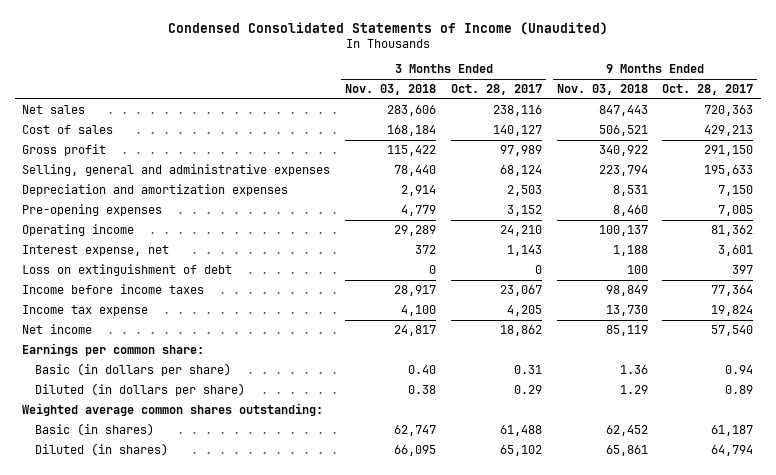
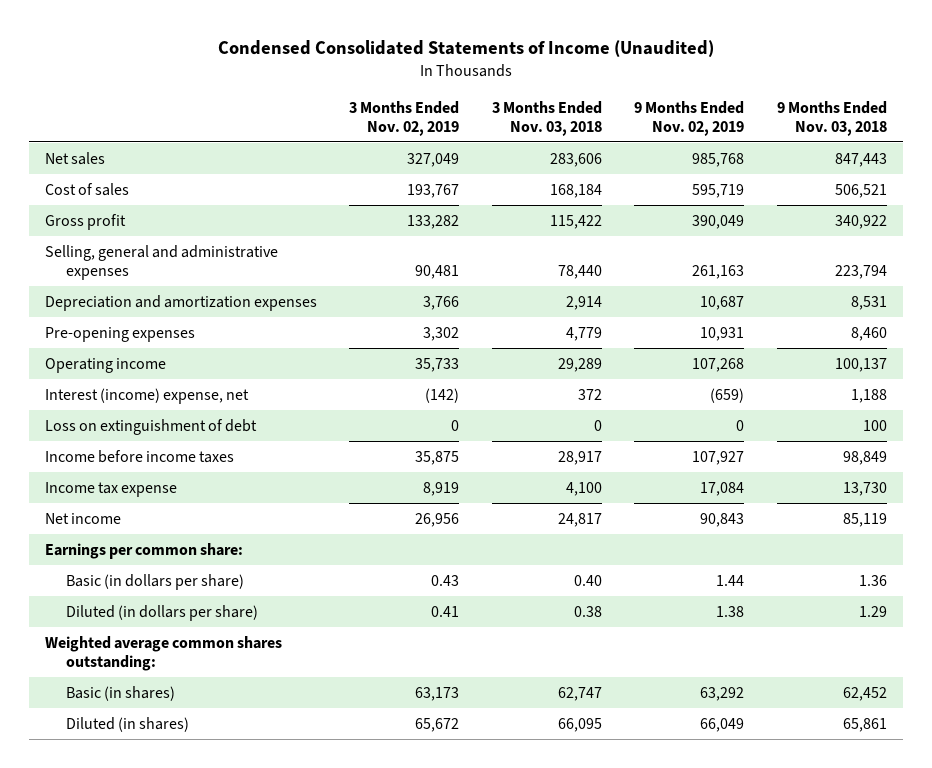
[450,84,542,96] Oct. 28, 2017 -> none
[662,84,754,96] Oct. 28, 2017 -> none
none -> [349,100,460,136] 3 Months Ended Nov. 02, 2019
none -> [634,100,745,136] 9 Months Ended Nov. 02, 2019
[22,244,170,256] Interest expense, net -> [45,387,250,404] Interest (income) expense, net

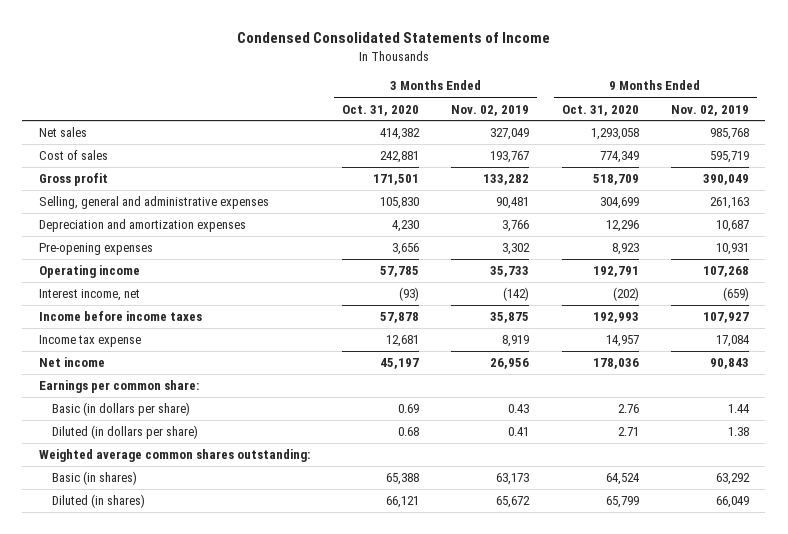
[217,39,714,57] Condensed Consolidated Statements of Income (Unaudited) -> [236,31,550,43] Condensed Consolidated Statements of Income
[491,100,602,136] 3 Months Ended Nov. 03, 2018 -> none
[776,100,887,136] 9 Months Ended Nov. 03, 2018 -> none
none -> [341,104,419,116] Oct. 31, 2020
none -> [561,104,639,116] Oct. 31, 2020
[45,418,258,435] Loss on extinguishment of debt -> none
[45,387,250,404] Interest (income) expense, net -> [38,289,140,302] Interest income, net

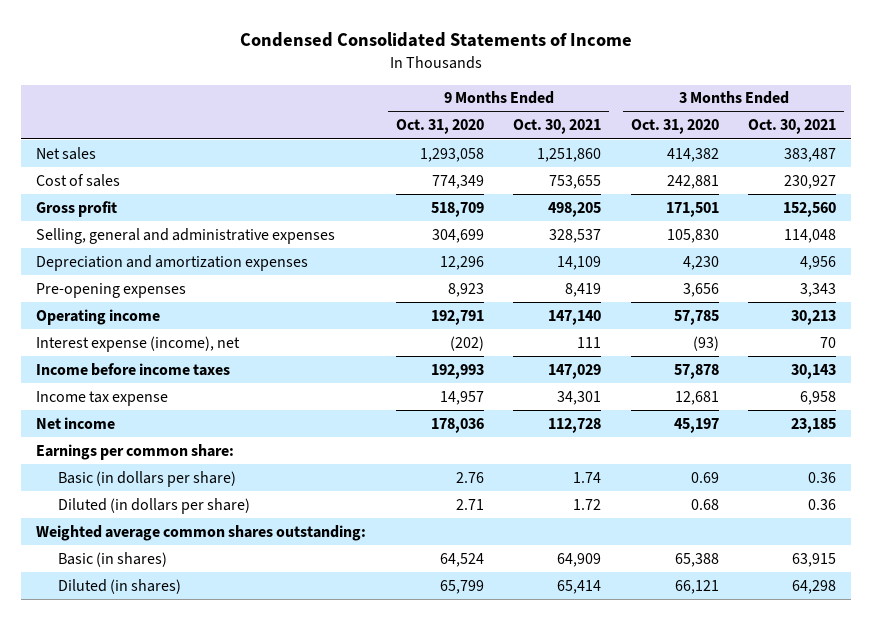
[451,104,530,116] Nov. 02, 2019 -> none
[670,104,749,116] Nov. 02, 2019 -> none
none -> [513,119,602,135] Oct. 30, 2021
none -> [748,119,837,135] Oct. 30, 2021
[38,289,140,302] Interest income, net -> [36,335,241,352] Interest expense (income), net

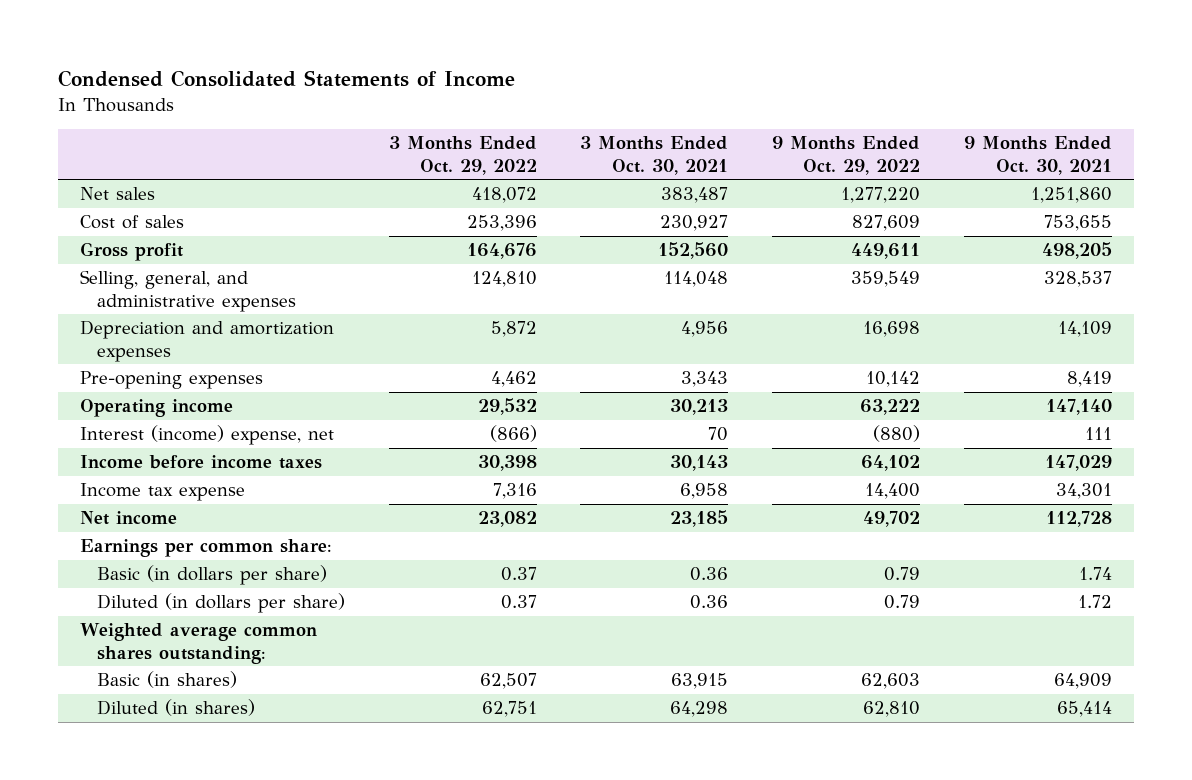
[395,119,484,135] Oct. 31, 2020 -> none
[630,119,719,135] Oct. 31, 2020 -> none
none -> [388,136,537,175] 3 Months Ended Oct. 29, 2022
none -> [772,136,921,175] 9 Months Ended Oct. 29, 2022
[36,227,336,244] Selling, general and administrative expenses -> [79,270,296,312] Selling, general, and administrative expenses
[36,335,241,352] Interest expense (income), net -> [79,425,334,446] Interest (income) expense, net

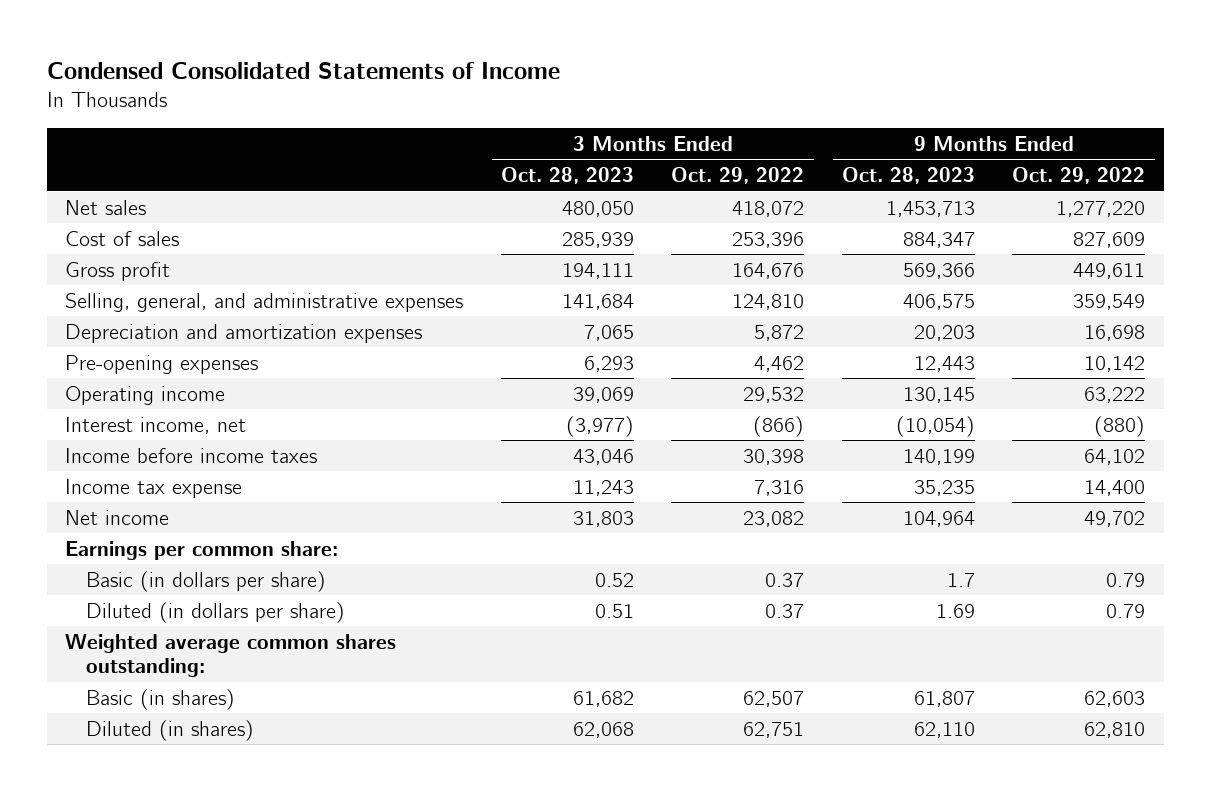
[580,136,729,175] 3 Months Ended Oct. 30, 2021 -> none
[964,136,1113,175] 9 Months Ended Oct. 30, 2021 -> none
none -> [500,167,634,185] Oct. 28, 2023
none -> [841,167,975,185] Oct. 28, 2023
[79,425,334,446] Interest (income) expense, net -> [65,416,247,434] Interest income, net

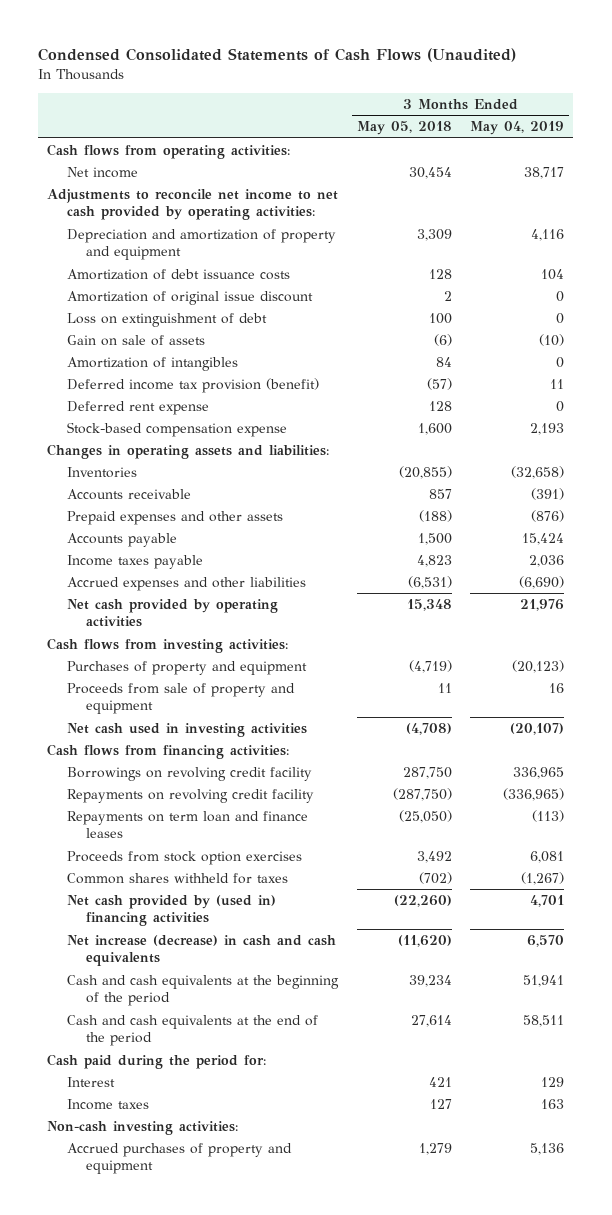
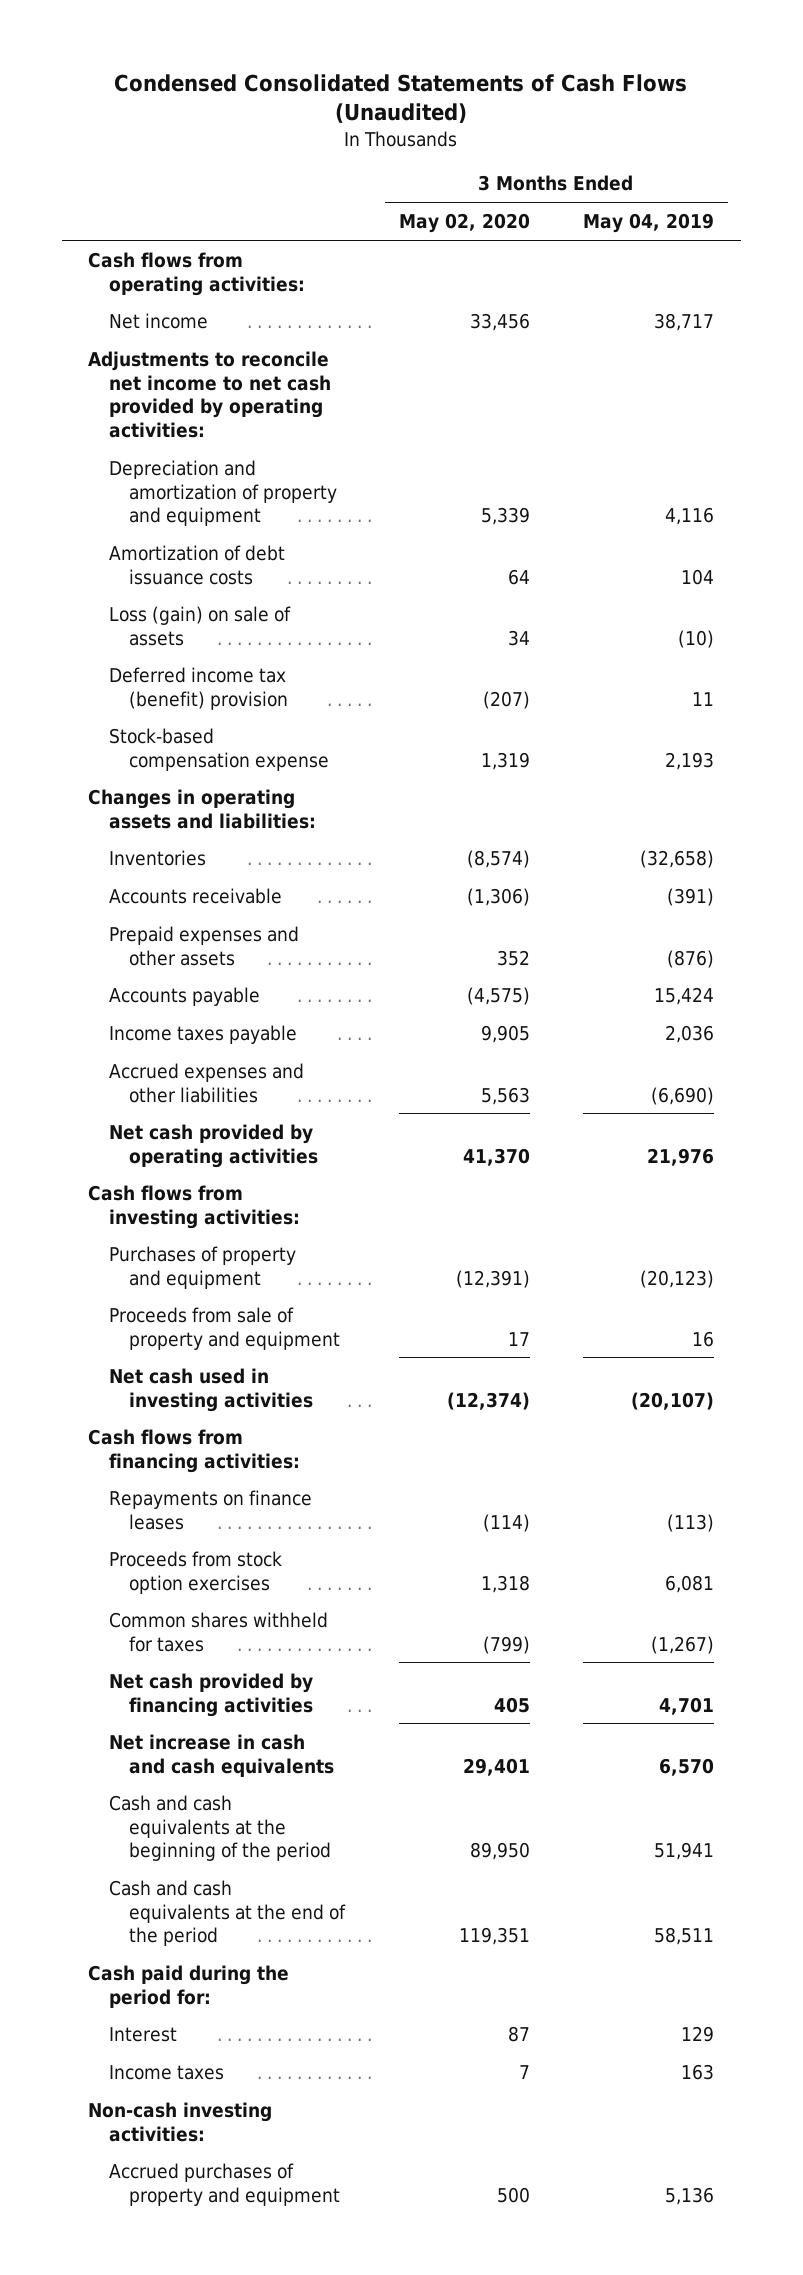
[356,121,452,136] May 05, 2018 -> none
none -> [398,213,530,234] May 02, 2020
[66,290,313,305] Amortization of original issue discount -> none
[66,312,267,327] Loss on extinguishment of debt -> none
[66,356,238,371] Amortization of intangibles -> none
[66,400,209,415] Deferred rent expense -> none
[66,334,205,346] Gain on sale of assets -> [108,605,291,646] Loss (gain) on sale of assets
[66,377,319,393] Deferred income tax provision (benefit) -> [108,666,288,710] Deferred income tax (benefit) provision
[66,766,312,781] Borrowings on revolving credit facility -> none
[66,788,314,803] Repayments on revolving credit facility -> none
[66,810,308,839] Repayments on term loan and finance leases -> [108,1489,312,1530] Repayments on finance leases
[66,894,276,927] Net cash provided by (used in) financing activities -> [108,1672,313,1717] Net cash provided by financing activities
[66,934,336,967] Net increase (decrease) in cash and cash equivalents -> [108,1733,334,1777] Net increase in cash and cash equivalents

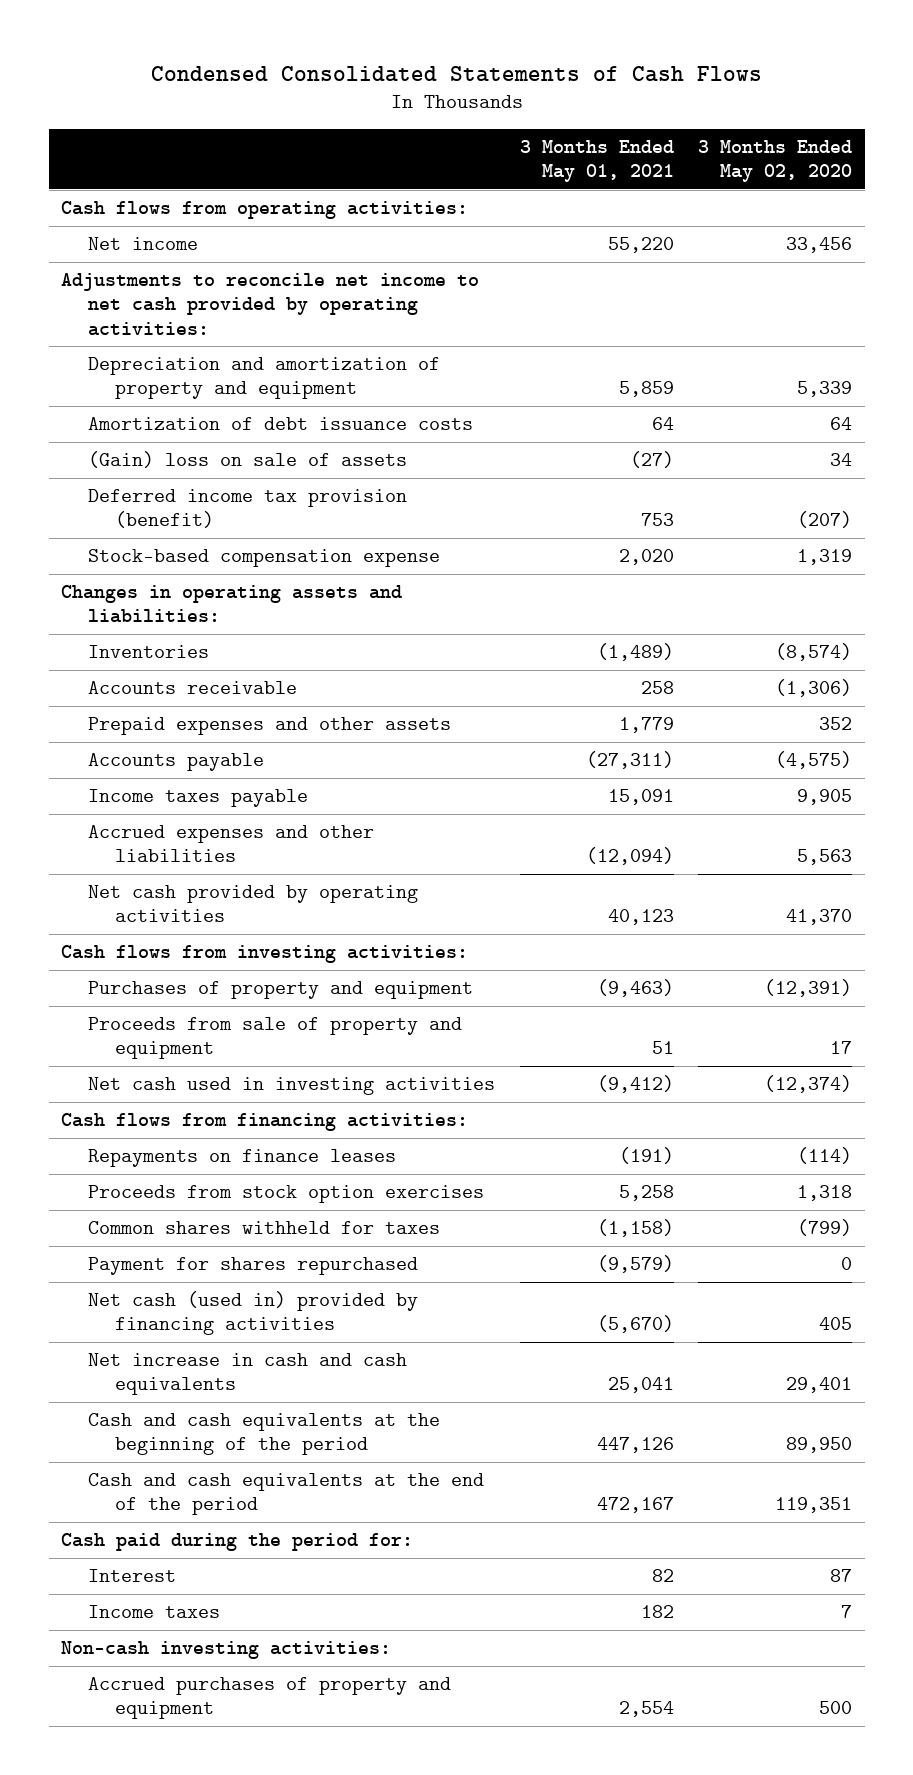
[114,73,688,124] Condensed Consolidated Statements of Cash Flows (Unaudited) -> [150,65,762,82] Condensed Consolidated Statements of Cash Flows
[583,213,715,234] May 04, 2019 -> none
none -> [519,140,674,183] 3 Months Ended May 01, 2021
[108,605,291,646] Loss (gain) on sale of assets -> [87,451,407,469] (Gain) loss on sale of assets
[108,666,288,710] Deferred income tax (benefit) provision -> [87,489,407,529] Deferred income tax provision (benefit)
none -> [87,1257,418,1276] Payment for shares repurchased
[108,1672,313,1717] Net cash provided by financing activities -> [87,1291,418,1336] Net cash (used in) provided by financing activities

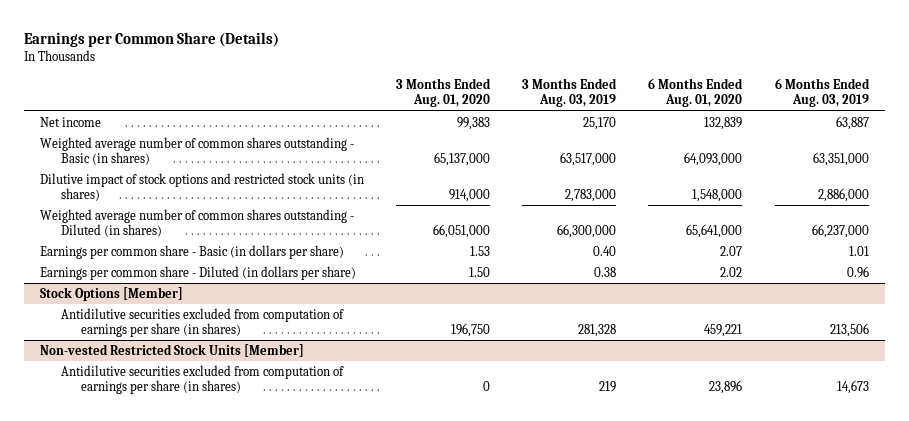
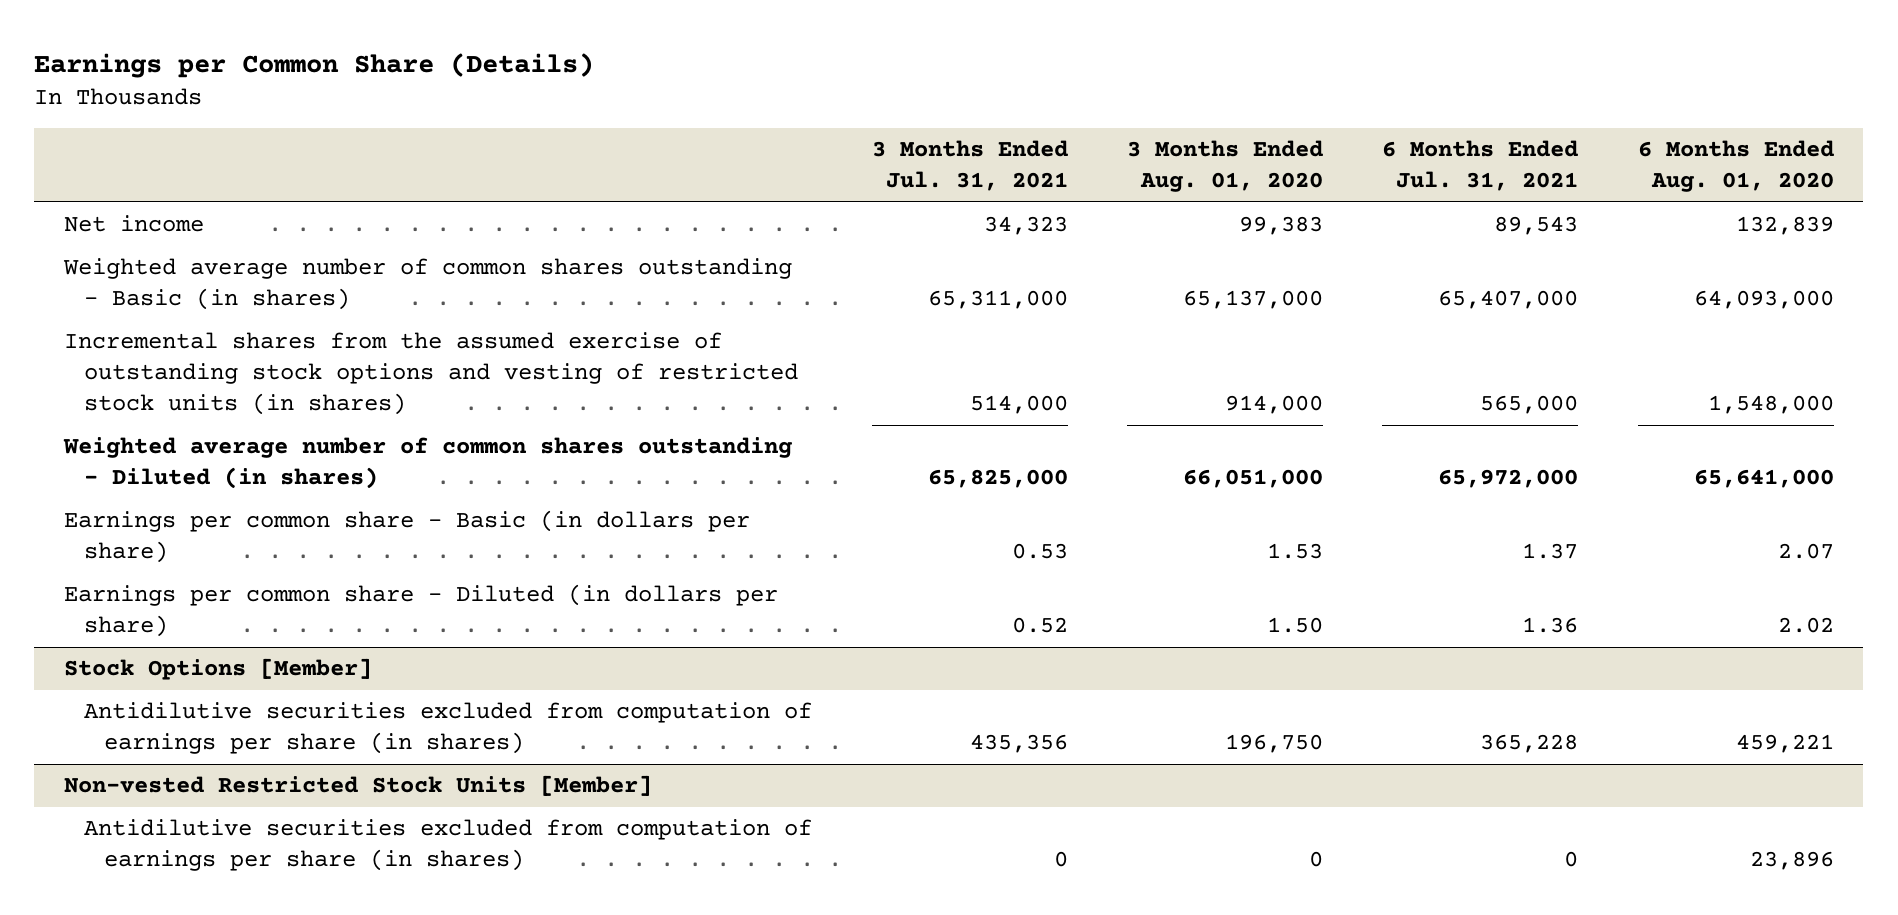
[522,78,618,108] 3 Months Ended Aug. 03, 2019 -> none
[774,78,870,108] 6 Months Ended Aug. 03, 2019 -> none
none -> [871,140,1068,192] 3 Months Ended Jul. 31, 2021
none -> [1382,140,1579,192] 6 Months Ended Jul. 31, 2021
[39,173,364,202] Dilutive impact of stock options and restricted stock units (in shares) -> [64,332,799,416] Incremental shares from the assumed exercise of outstanding stock options and vesting of restricted stock units (in shares)

